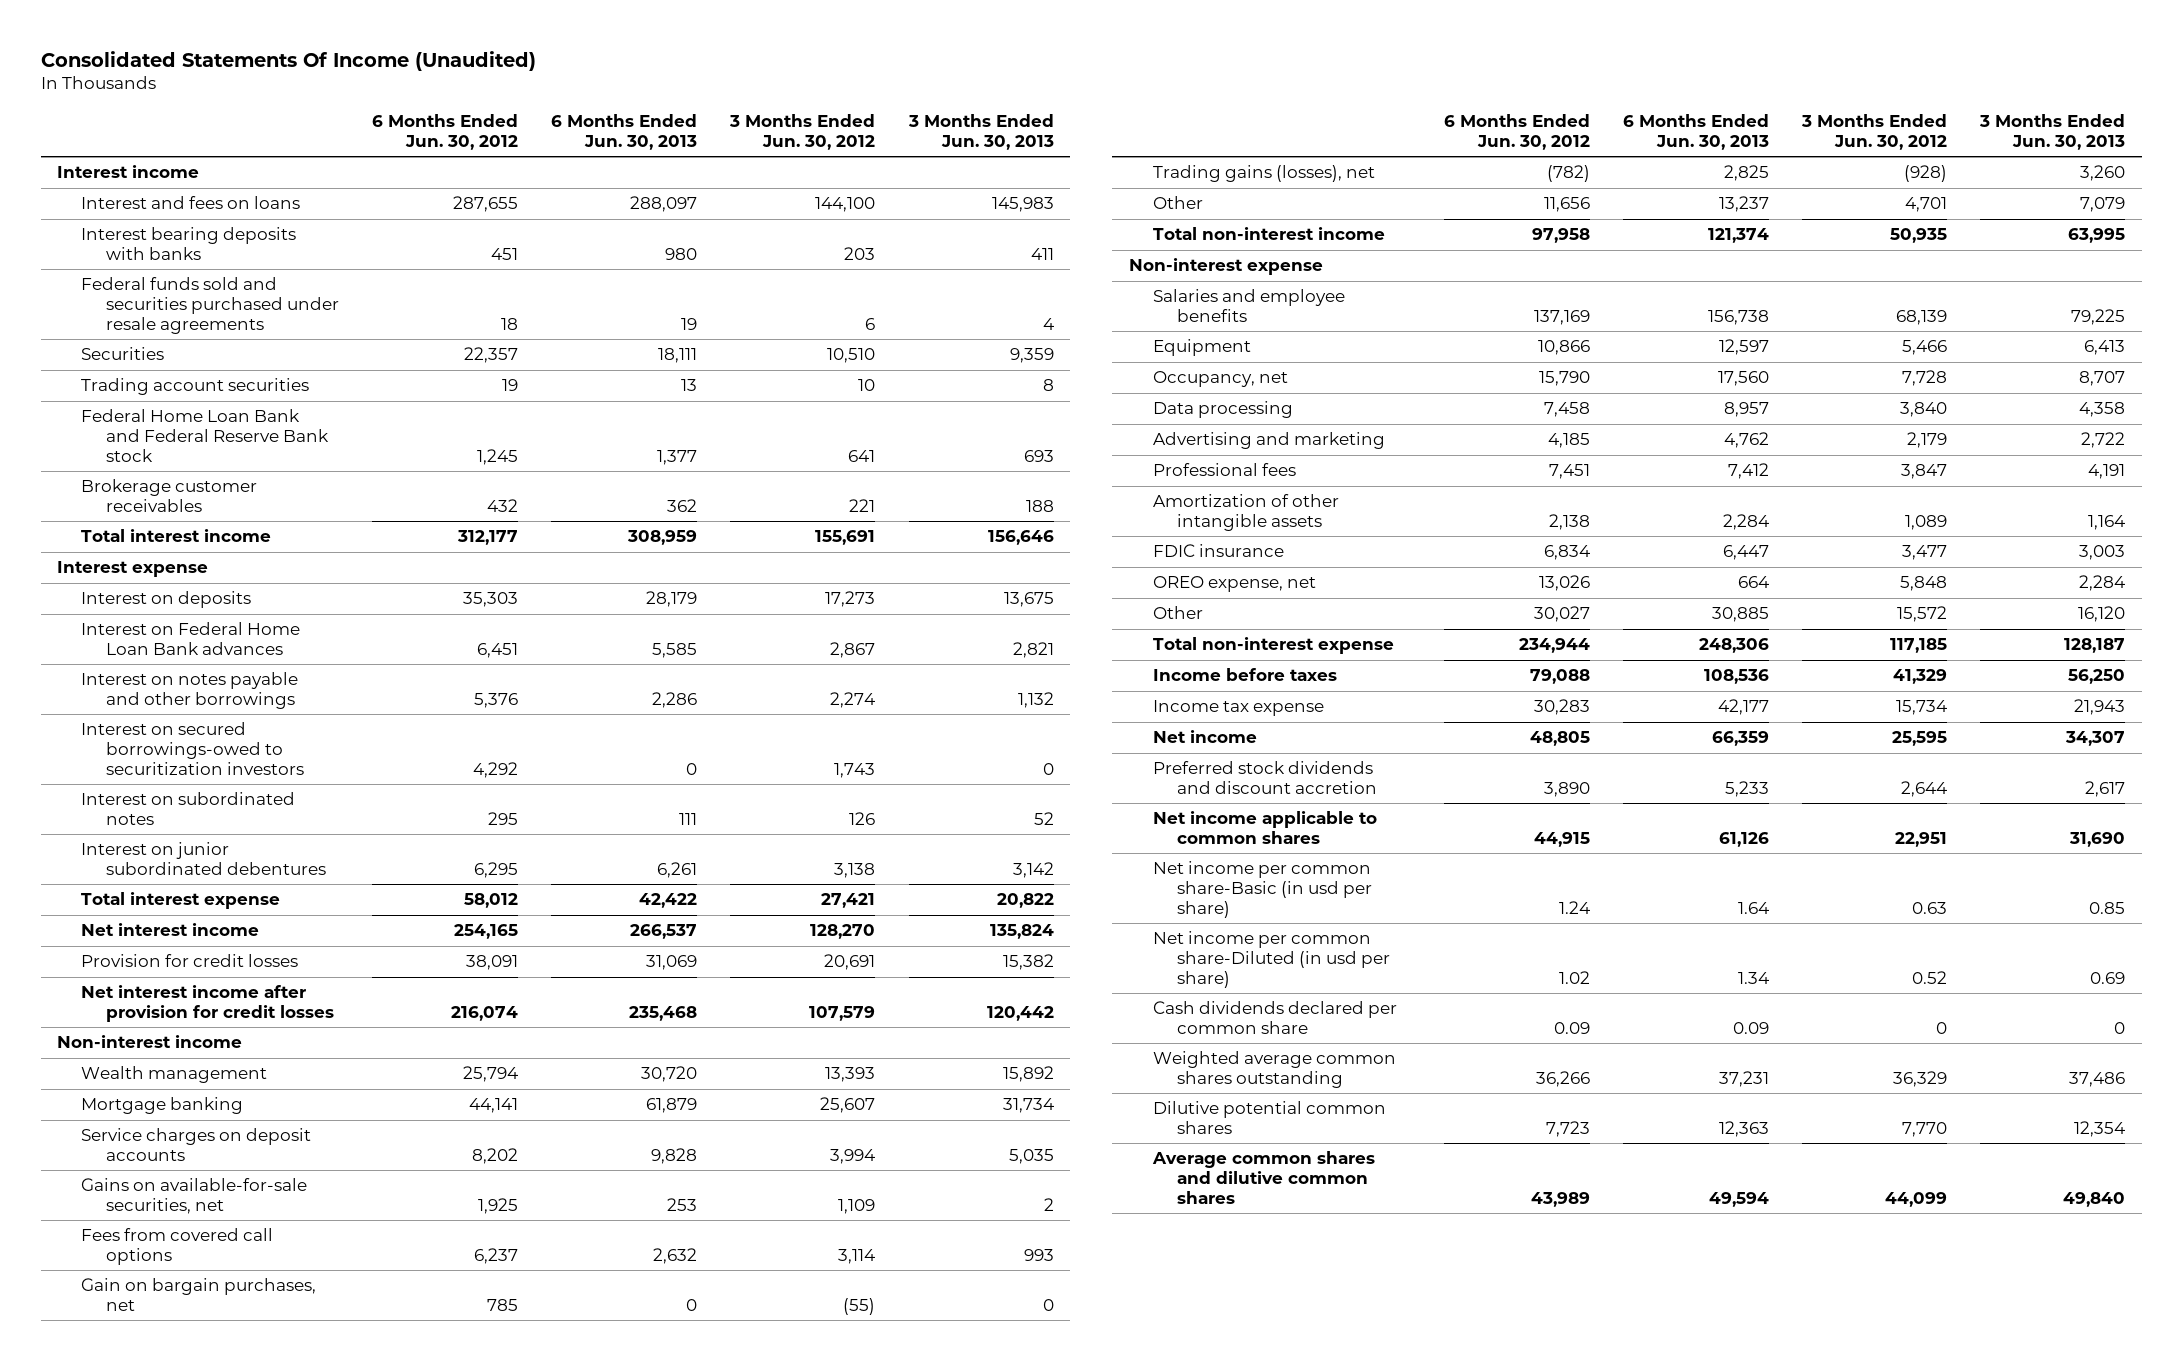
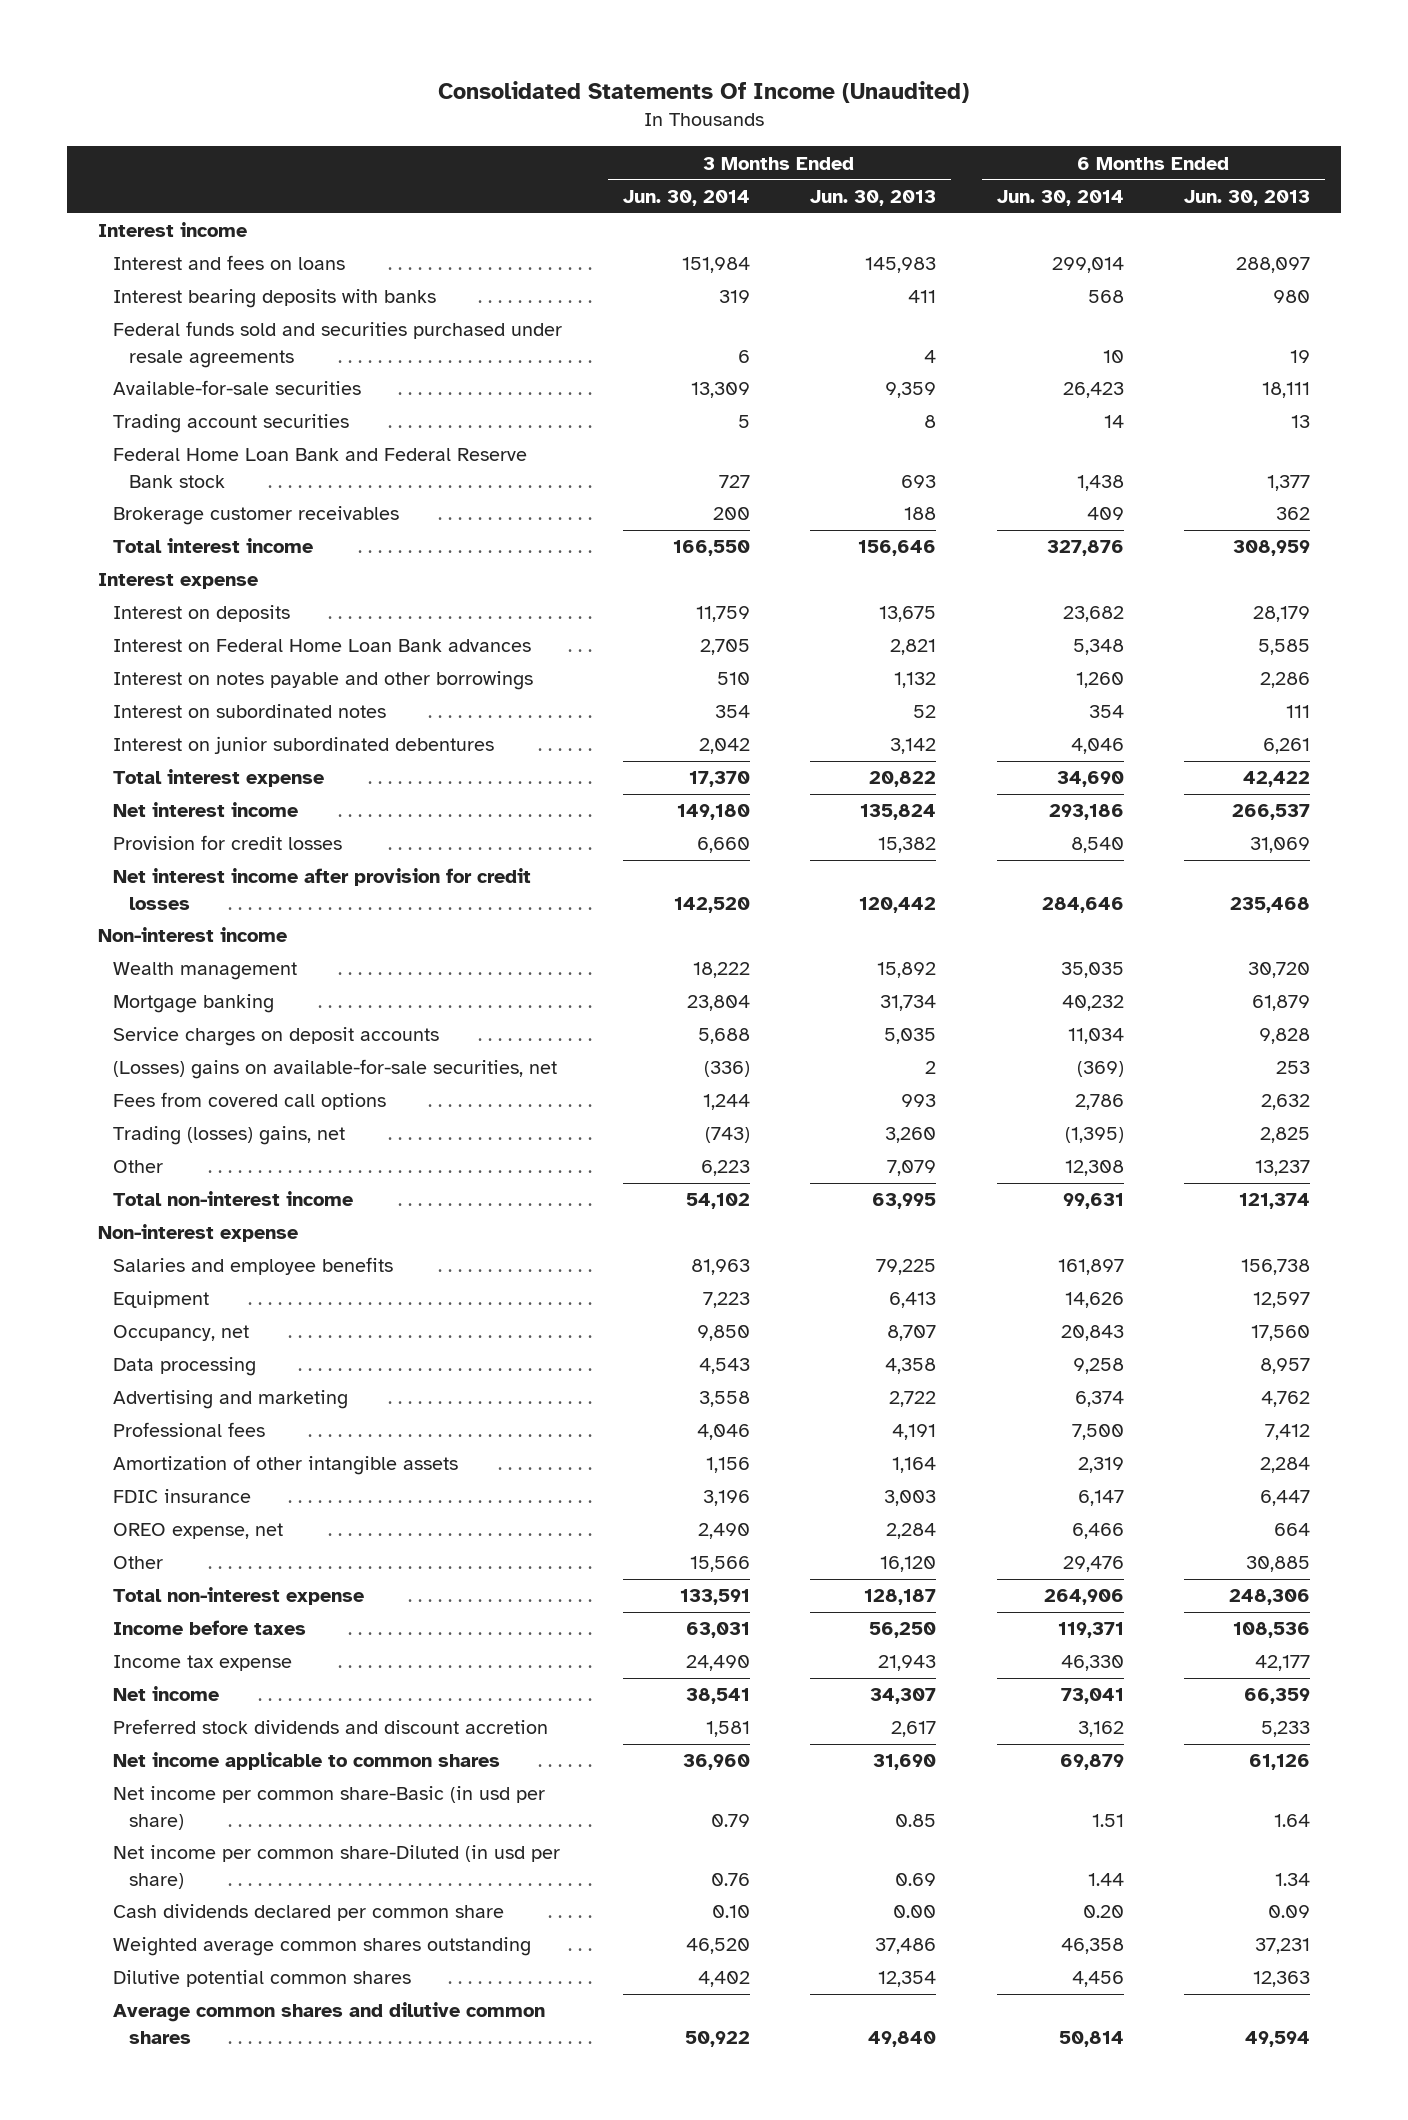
[371,114,518,150] 6 Months Ended Jun. 30, 2012 -> none
[729,114,876,150] 3 Months Ended Jun. 30, 2012 -> none
none -> [622,189,750,206] Jun. 30, 2014
none -> [996,189,1124,206] Jun. 30, 2014
[81,347,165,361] Securities -> [113,380,362,396] Available-for-sale securities
[81,722,304,775] Interest on secured borrowings-owed to securitization investors -> none
[81,1178,308,1214] Gains on available-for-sale securities, net -> [113,1059,558,1080] (Losses) gains on available-for-sale securities, net
[81,1278,317,1311] Gain on bargain purchases, net -> none
[1153,165,1376,183] Trading gains (losses), net -> [113,1126,346,1146] Trading (losses) gains, net
[2114,1021,2126,1034] 0 -> [893,1905,937,1919] 0.00

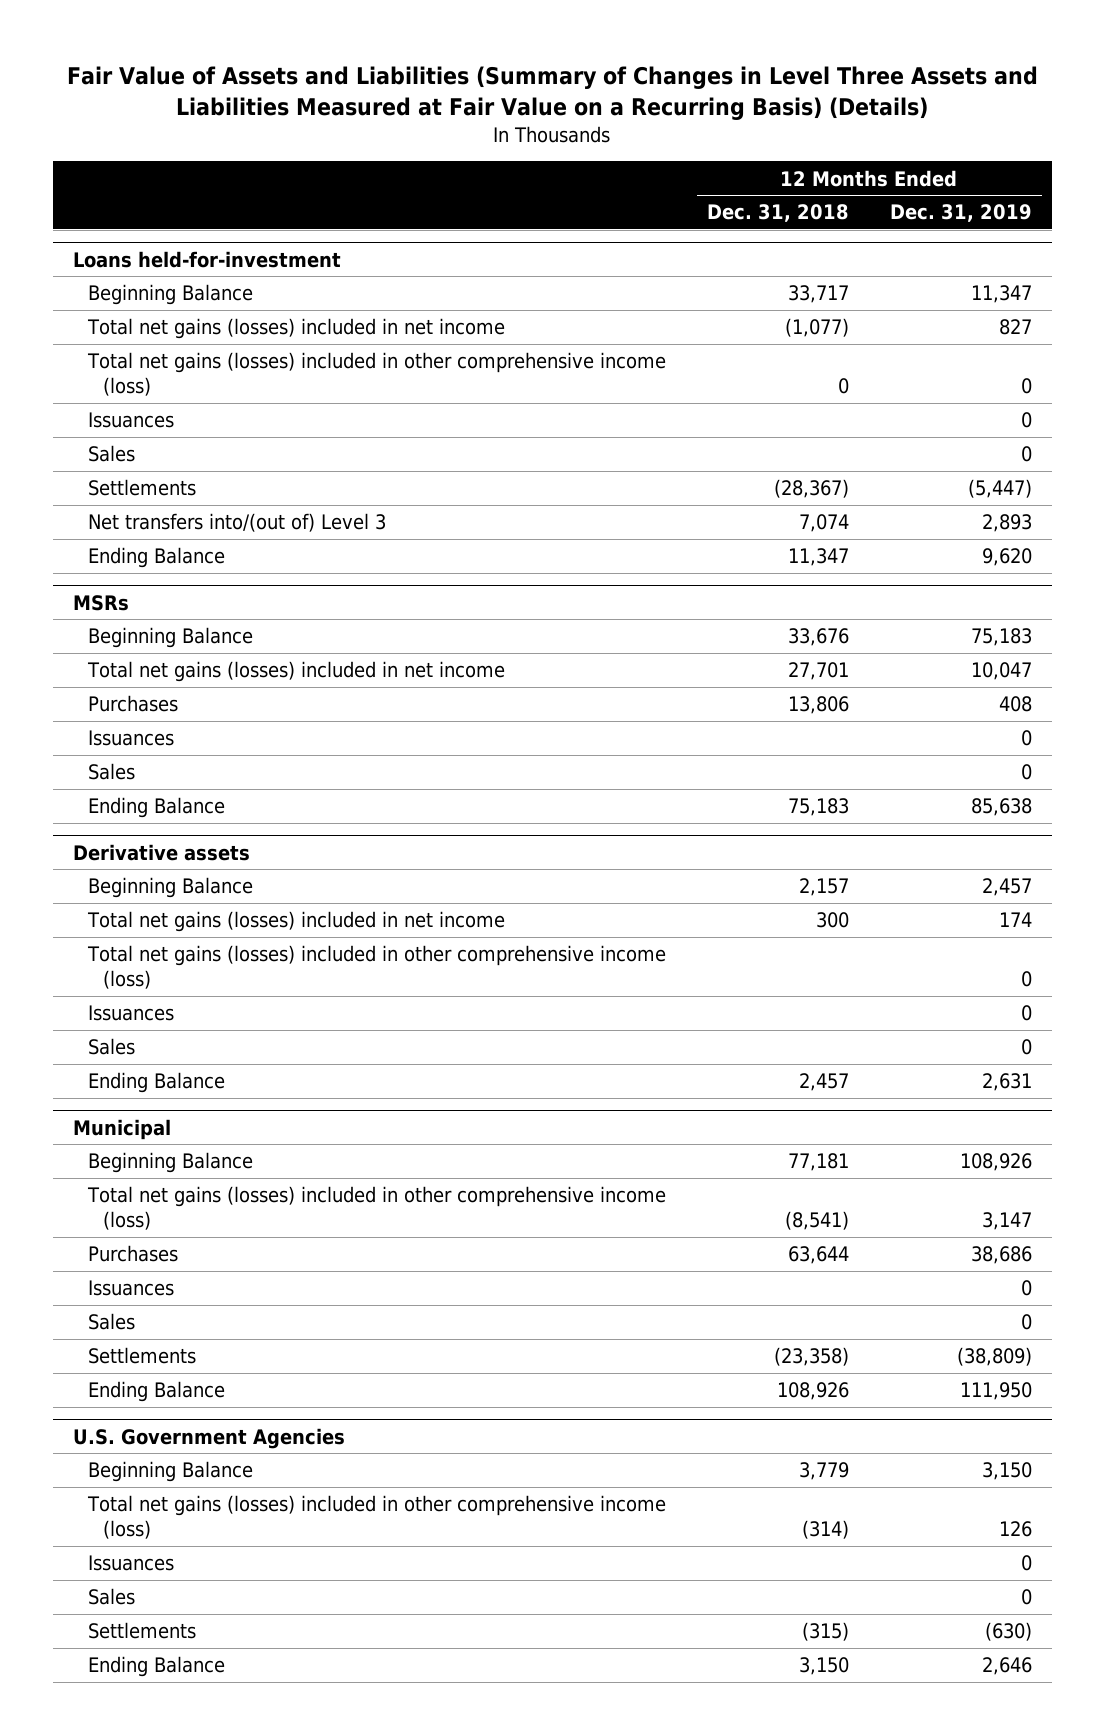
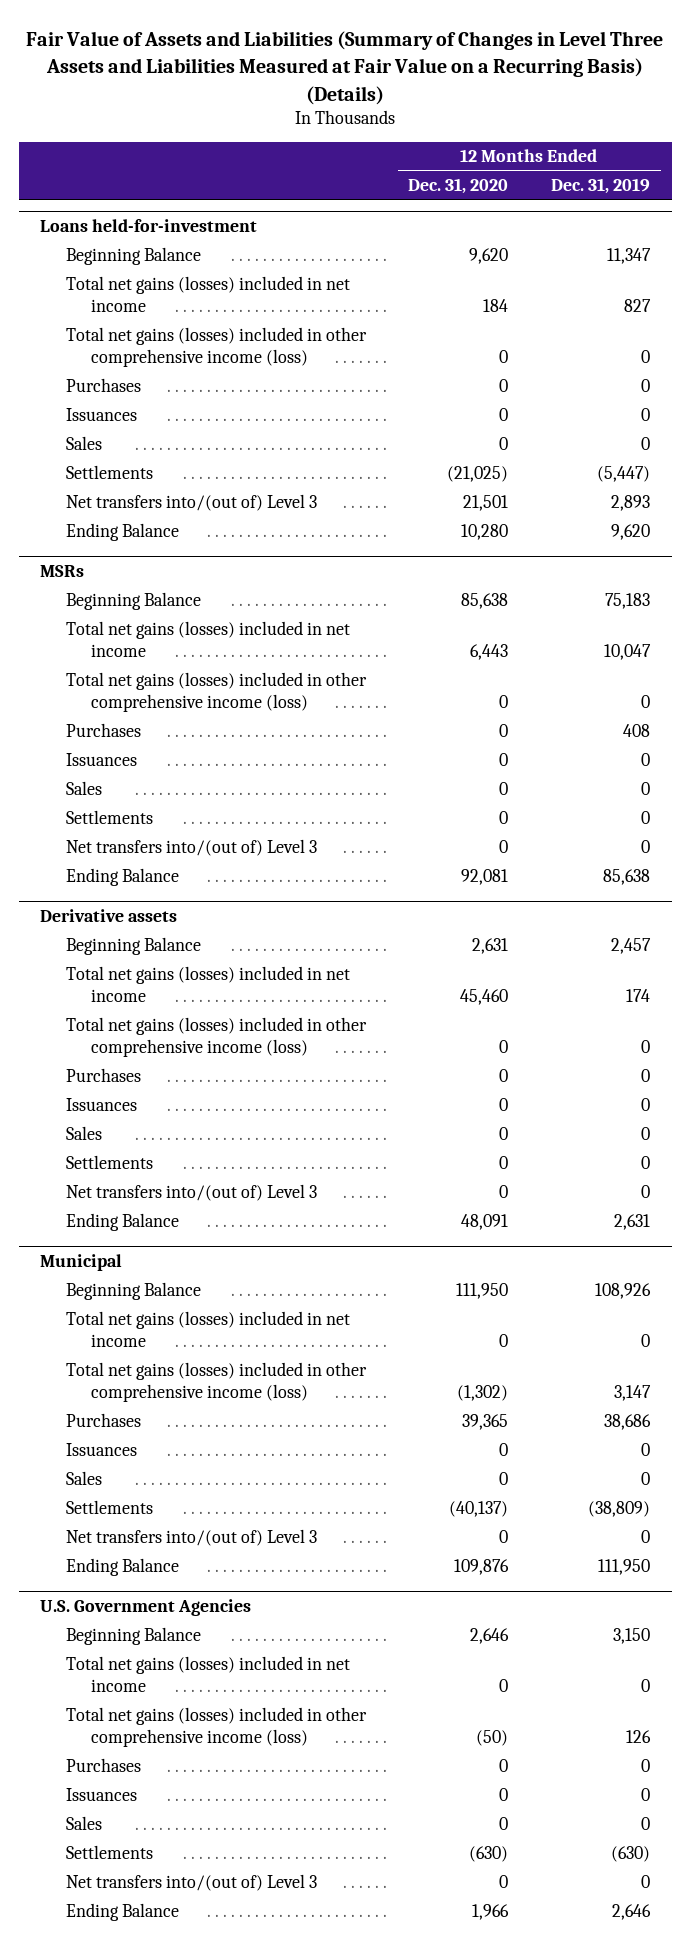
[706,204,849,223] Dec. 31, 2018 -> none
none -> [408,178,509,195] Dec. 31, 2020
none -> [65,378,141,393] Purchases
none -> [65,672,367,713] Total net gains (losses) included in other comprehensive income (loss)
none -> [65,810,153,825] Settlements
none -> [65,839,317,857] Net transfers into/(out of) Level 3
none -> [65,1068,141,1083] Purchases
none -> [65,1155,153,1170] Settlements
none -> [65,1184,317,1202] Net transfers into/(out of) Level 3
none -> [65,1311,350,1348] Total net gains (losses) included in net income
none -> [65,1529,317,1547] Net transfers into/(out of) Level 3
none -> [65,1656,350,1693] Total net gains (losses) included in net income
none -> [65,1758,141,1773] Purchases
none -> [65,1874,317,1892] Net transfers into/(out of) Level 3

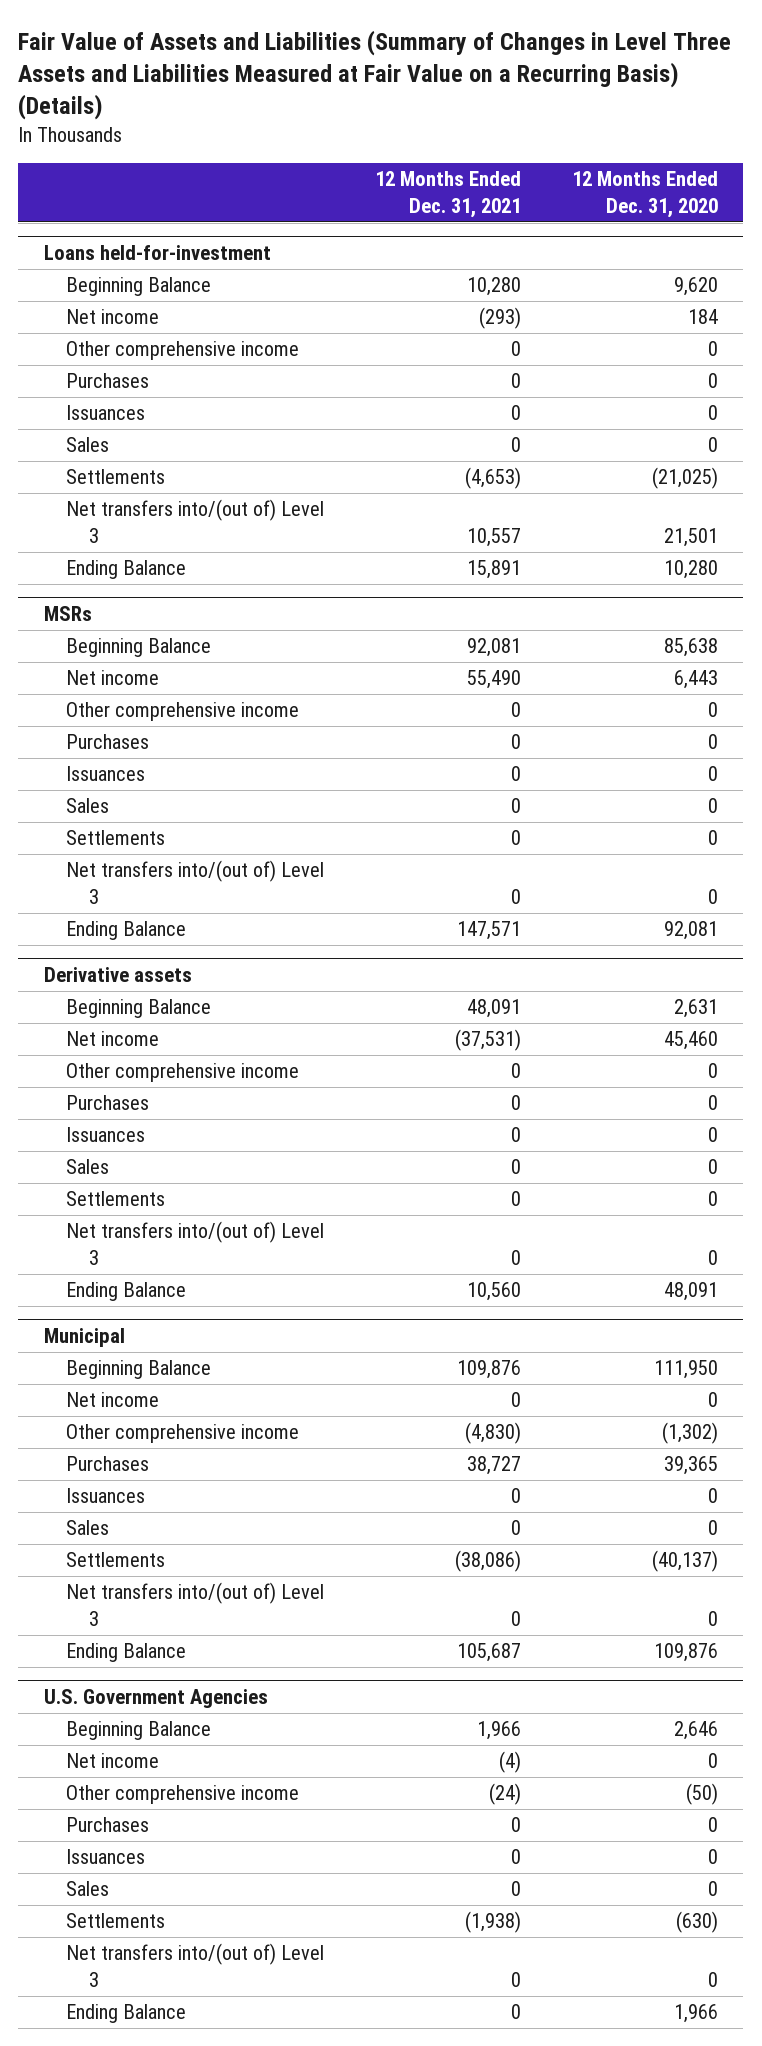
[551,178,651,195] Dec. 31, 2019 -> none
none -> [375,171,522,218] 12 Months Ended Dec. 31, 2021
[65,276,350,313] Total net gains (losses) included in net income -> [66,309,160,325] Net income
[65,327,367,368] Total net gains (losses) included in other comprehensive income (loss) -> [66,341,300,361] Other comprehensive income
[65,621,350,658] Total net gains (losses) included in net income -> [66,670,160,686] Net income
[65,672,367,713] Total net gains (losses) included in other comprehensive income (loss) -> [66,702,300,722] Other comprehensive income
[65,966,350,1003] Total net gains (losses) included in net income -> [66,1031,160,1047] Net income
[65,1017,367,1058] Total net gains (losses) included in other comprehensive income (loss) -> [66,1063,300,1083] Other comprehensive income
[65,1311,350,1348] Total net gains (losses) included in net income -> [66,1392,160,1408] Net income
[65,1362,367,1403] Total net gains (losses) included in other comprehensive income (loss) -> [66,1424,300,1444] Other comprehensive income
[65,1656,350,1693] Total net gains (losses) included in net income -> [66,1753,160,1769] Net income
[65,1707,367,1748] Total net gains (losses) included in other comprehensive income (loss) -> [66,1785,300,1805] Other comprehensive income

